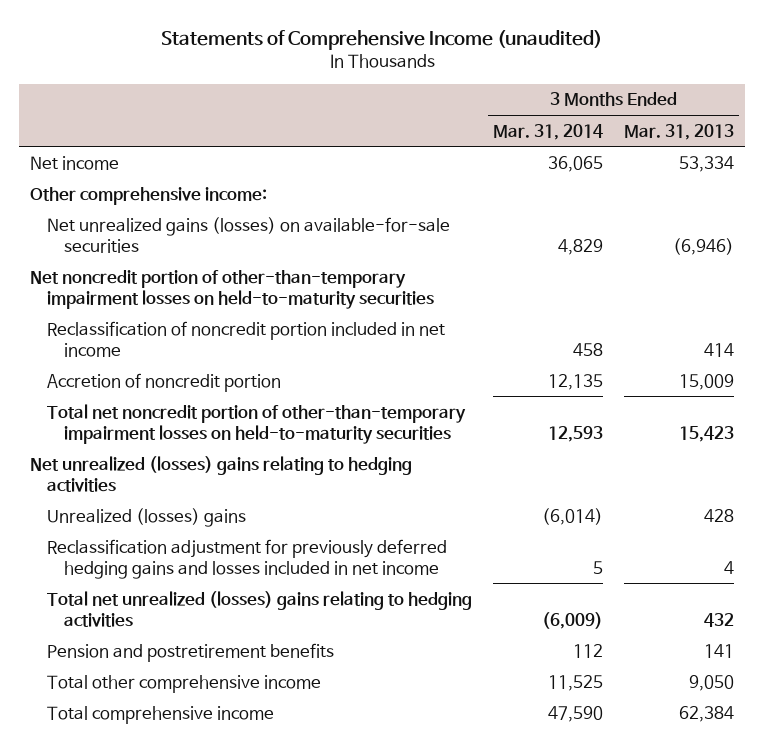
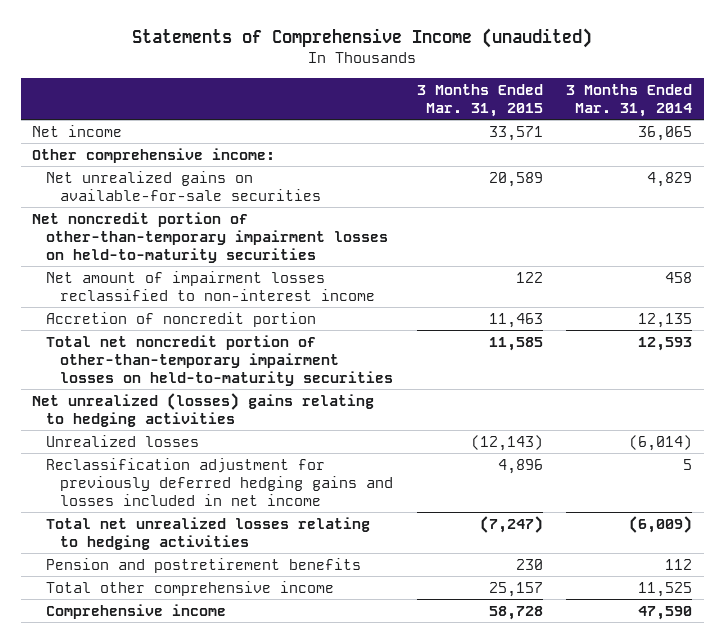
[624,123,735,140] Mar. 31, 2013 -> none
none -> [416,83,543,117] 3 Months Ended Mar. 31, 2015
[46,216,450,253] Net unrealized gains (losses) on available-for-sale securities -> [46,170,322,201] Net unrealized gains on available-for-sale securities
[46,320,445,357] Reclassification of noncredit portion included in net income -> [46,270,376,301] Net amount of impairment losses reclassified to non-interest income
[46,507,246,527] Unrealized (losses) gains -> [46,434,200,447] Unrealized losses
[46,590,472,627] Total net unrealized (losses) gains relating to hedging activities -> [46,516,371,550] Total net unrealized losses relating to hedging activities
[46,705,274,724] Total comprehensive income -> [46,603,227,619] Comprehensive income

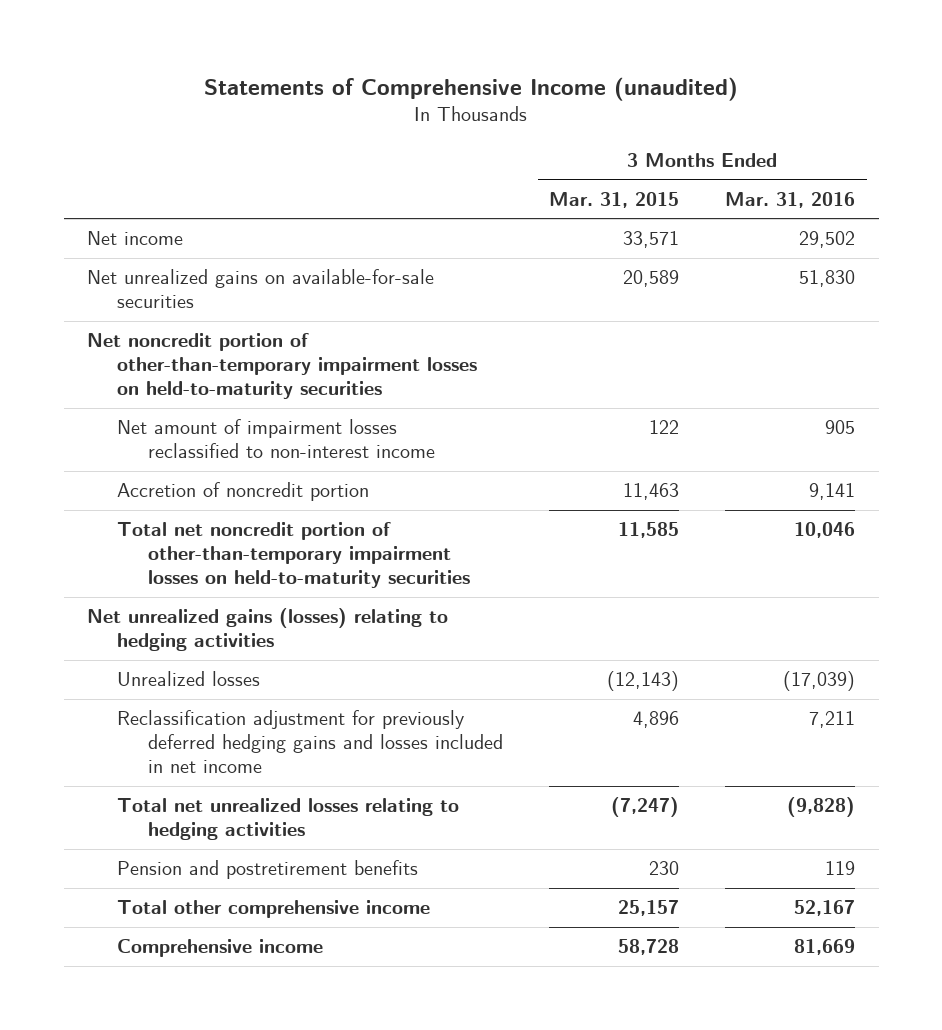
[566,83,693,117] 3 Months Ended Mar. 31, 2014 -> none
none -> [725,192,856,209] Mar. 31, 2016
[32,147,276,163] Other comprehensive income: -> none
[32,392,375,427] Net unrealized (losses) gains relating to hedging activities -> [86,608,448,652] Net unrealized gains (losses) relating to hedging activities

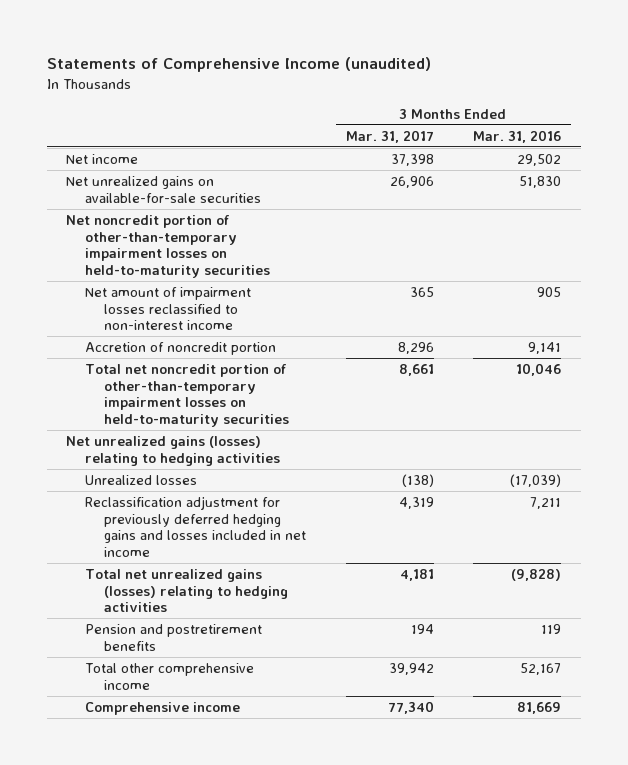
[549,192,680,209] Mar. 31, 2015 -> none
none -> [345,129,434,143] Mar. 31, 2017
[117,798,460,841] Total net unrealized losses relating to hedging activities -> [85,568,288,613] Total net unrealized gains (losses) relating to hedging activities

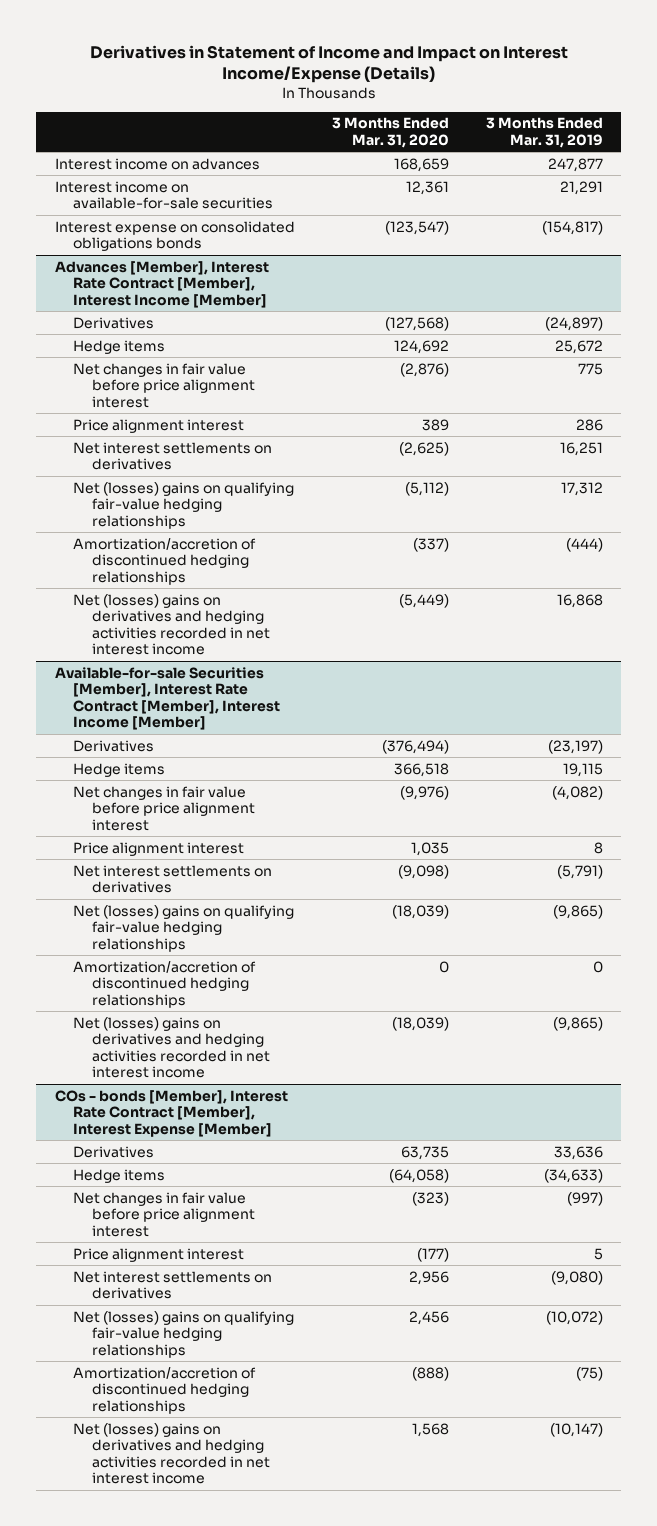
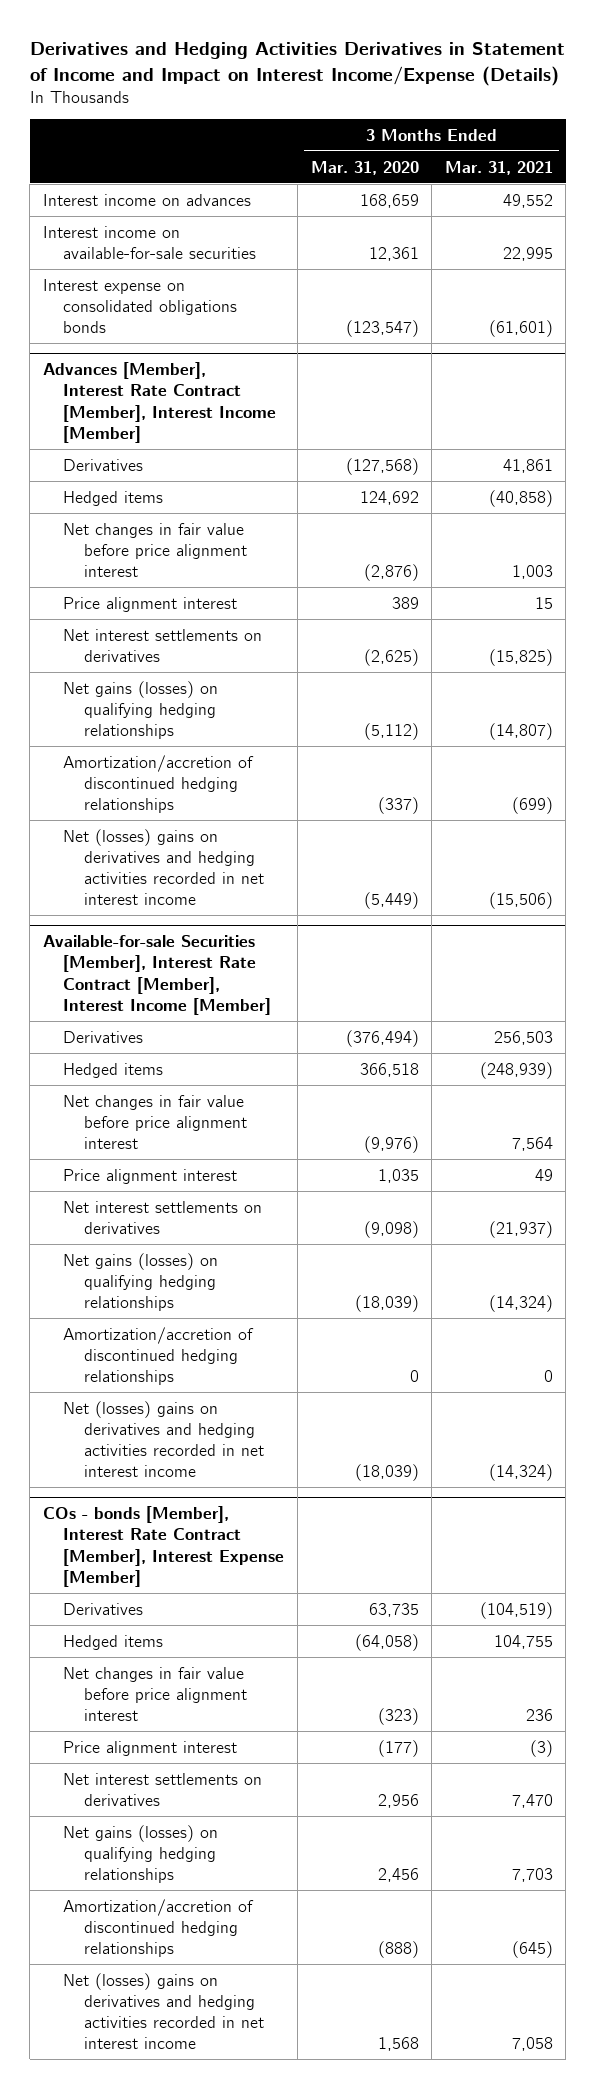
[89,44,568,84] Derivatives in Statement of Income and Impact on Interest Income/Expense (Details) -> [29,42,565,86] Derivatives and Hedging Activities Derivatives in Statement of Income and Impact on Interest Income/Expense (Details)
[485,117,603,148] 3 Months Ended Mar. 31, 2019 -> none
none -> [444,160,553,175] Mar. 31, 2021
[73,339,166,354] Hedge items -> [63,490,164,506] Hedged items
[73,481,295,529] Net (losses) gains on qualifying fair-value hedging relationships -> [63,680,219,739] Net gains (losses) on qualifying hedging relationships
[73,762,166,777] Hedge items -> [63,1062,164,1078] Hedged items
[73,904,295,952] Net (losses) gains on qualifying fair-value hedging relationships -> [63,1252,219,1311] Net gains (losses) on qualifying hedging relationships
[73,1168,166,1183] Hedge items -> [63,1634,164,1650] Hedged items
[73,1310,295,1358] Net (losses) gains on qualifying fair-value hedging relationships -> [63,1824,219,1883] Net gains (losses) on qualifying hedging relationships

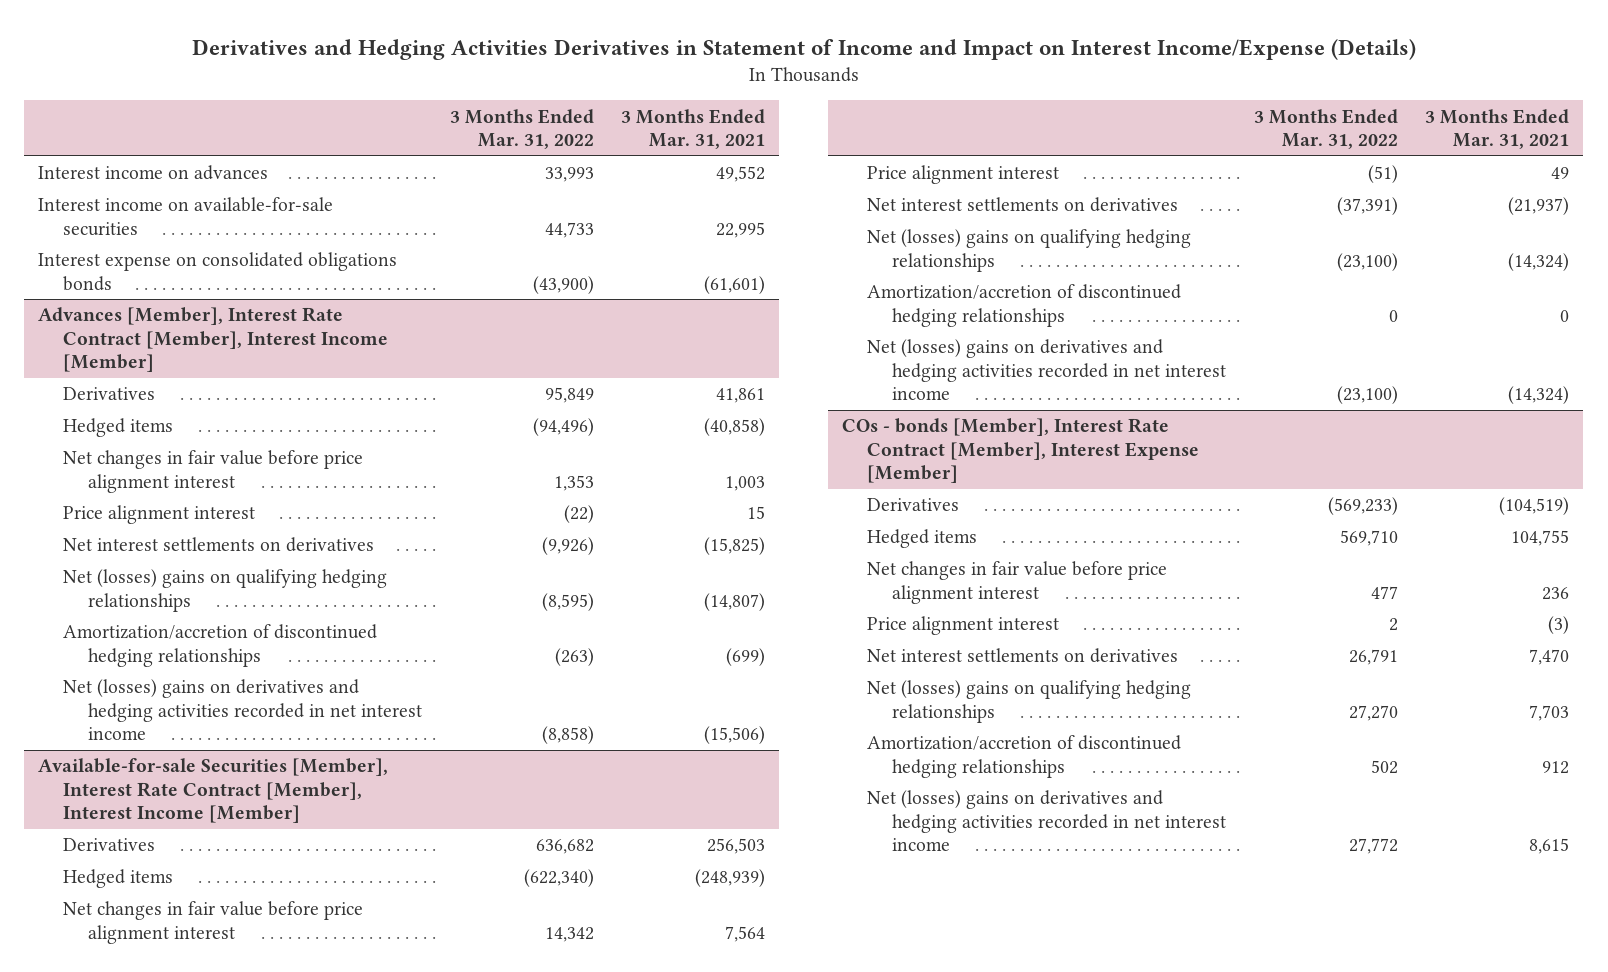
[310,160,419,175] Mar. 31, 2020 -> none
none -> [449,108,594,150] 3 Months Ended Mar. 31, 2022
[63,680,219,739] Net gains (losses) on qualifying hedging relationships -> [62,569,387,612] Net (losses) gains on qualifying hedging relationships
[63,1252,219,1311] Net gains (losses) on qualifying hedging relationships -> [866,229,1191,272] Net (losses) gains on qualifying hedging relationships
[63,1824,219,1883] Net gains (losses) on qualifying hedging relationships -> [866,680,1191,723] Net (losses) gains on qualifying hedging relationships
[511,1940,553,1958] (645) -> [1542,760,1570,774] 912
[511,2037,553,2052] 7,058 -> [1529,837,1570,854] 8,615

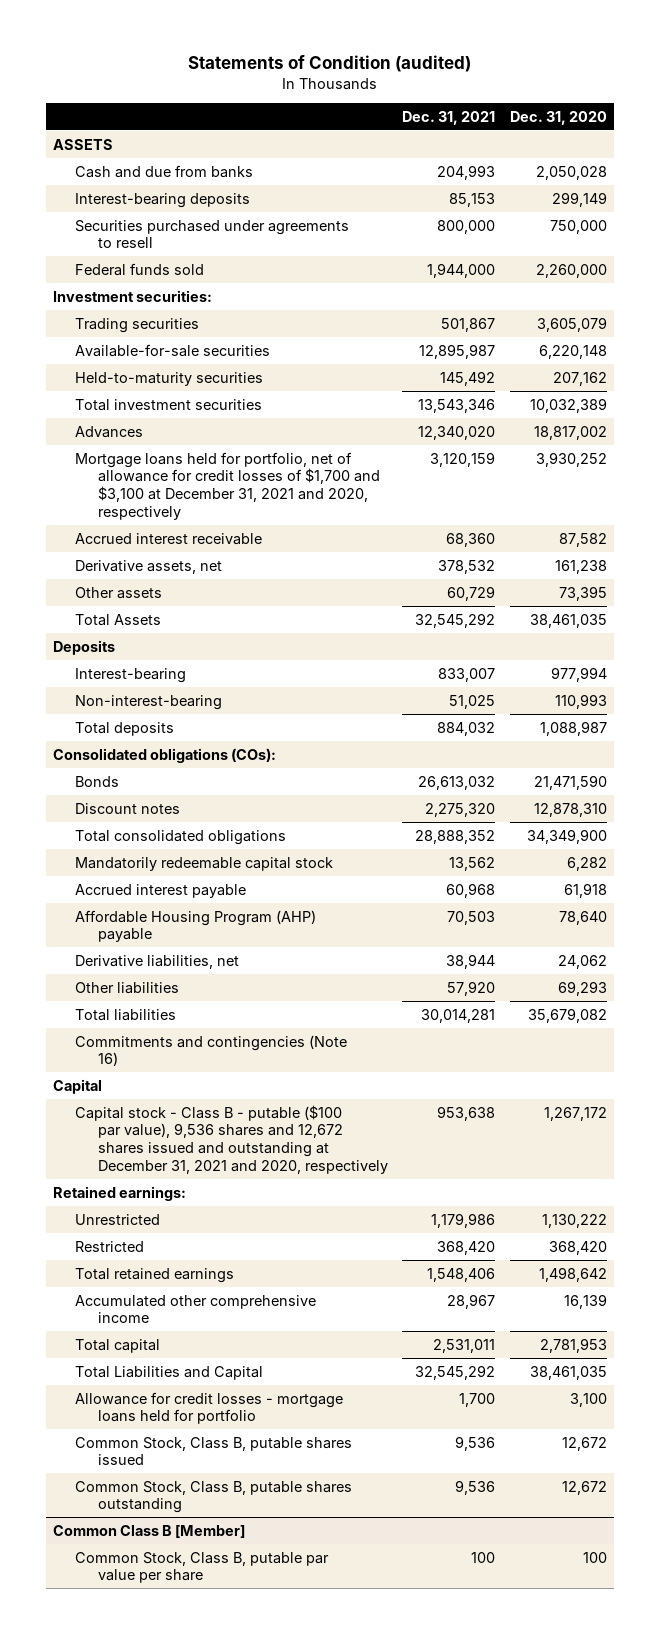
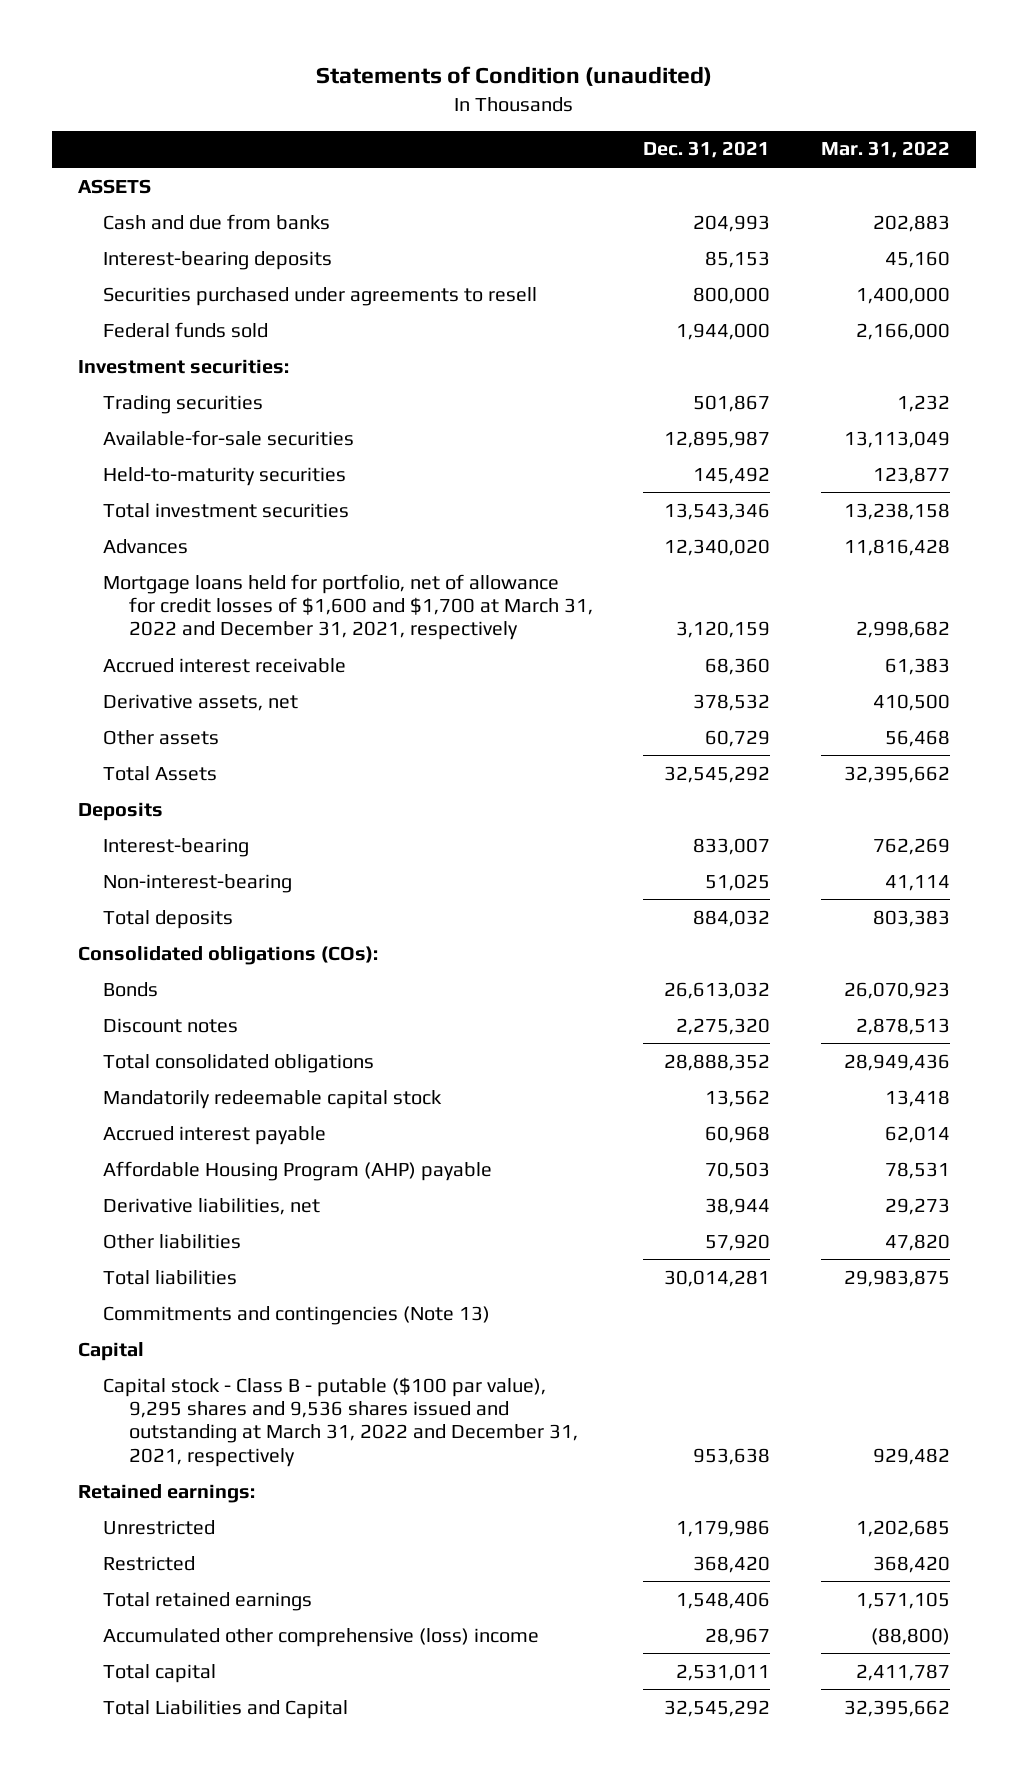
[188,54,472,72] Statements of Condition (audited) -> [315,66,712,87] Statements of Condition (unaudited)
[510,110,608,125] Dec. 31, 2020 -> none
none -> [821,141,951,159] Mar. 31, 2022
[75,451,380,520] Mortgage loans held for portfolio, net of allowance for credit losses of $1,700 and $3,100 at December 31, 2021 and 2020, respectively -> [103,573,593,641] Mortgage loans held for portfolio, net of allowance for credit losses of $1,600 and $1,700 at March 31, 2022 and December 31, 2021, respectively
[75,1034,348,1067] Commitments and contingencies (Note 16) -> [103,1305,491,1325] Commitments and contingencies (Note 13)
[75,1104,388,1174] Capital stock - Class B - putable ($100 par value), 9,536 shares and 12,672 shares issued and outstanding at December 31, 2021 and 2020, respectively -> [103,1376,578,1467] Capital stock - Class B - putable ($100 par value), 9,295 shares and 9,536 shares issued and outstanding at March 31, 2022 and December 31, 2021, respectively
[75,1294,317,1324] Accumulated other comprehensive income -> [103,1627,540,1647] Accumulated other comprehensive (loss) income
[75,1391,344,1425] Allowance for credit losses - mortgage loans held for portfolio -> none
[75,1436,353,1466] Common Stock, Class B, putable shares issued -> none
[75,1480,353,1514] Common Stock, Class B, putable shares outstanding -> none
[53,1524,246,1538] Common Class B [Member] -> none
[75,1551,330,1584] Common Stock, Class B, putable par value per share -> none

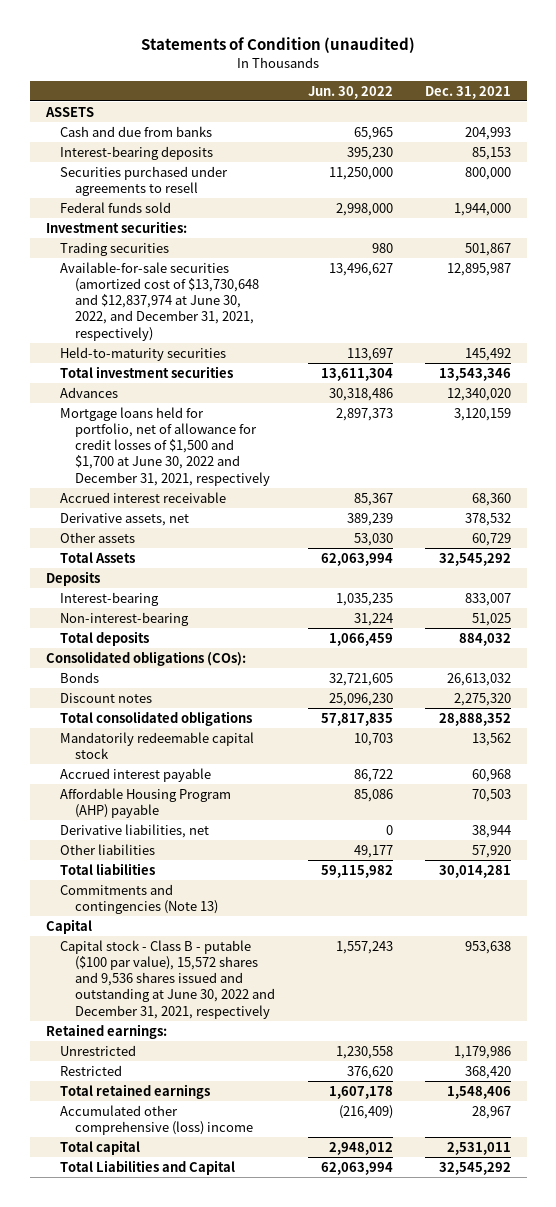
[821,141,951,159] Mar. 31, 2022 -> none
none -> [307,85,393,99] Jun. 30, 2022
[103,429,355,446] Available-for-sale securities -> [60,261,260,341] Available-for-sale securities (amortized cost of $13,730,648 and $12,837,974 at June 30, 2022, and December 31, 2021, respectively)
[103,573,593,641] Mortgage loans held for portfolio, net of allowance for credit losses of $1,600 and $1,700 at March 31, 2022 and December 31, 2021, respectively -> [60,406,271,486] Mortgage loans held for portfolio, net of allowance for credit losses of $1,500 and $1,700 at June 30, 2022 and December 31, 2021, respectively
[103,1376,578,1467] Capital stock - Class B - putable ($100 par value), 9,295 shares and 9,536 shares issued and outstanding at March 31, 2022 and December 31, 2021, respectively -> [60,939,276,1019] Capital stock - Class B - putable ($100 par value), 15,572 shares and 9,536 shares issued and outstanding at June 30, 2022 and December 31, 2021, respectively

